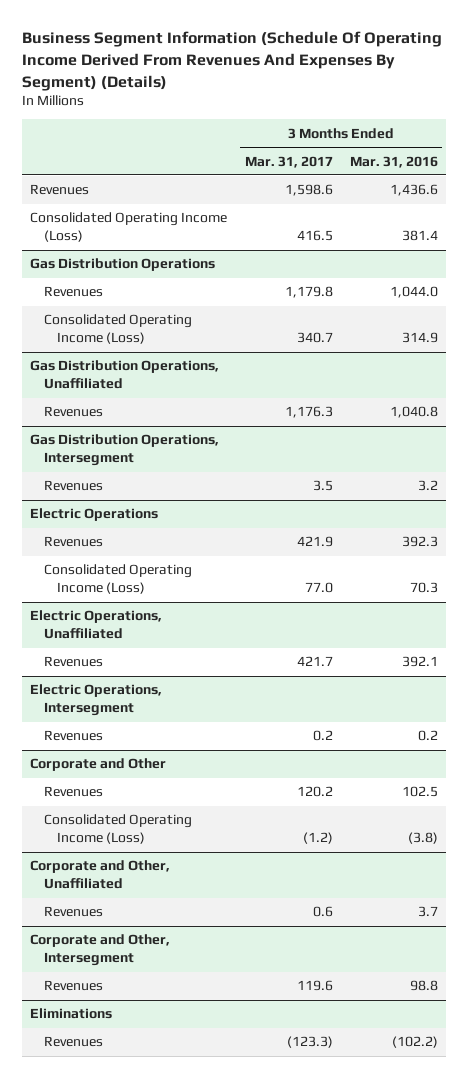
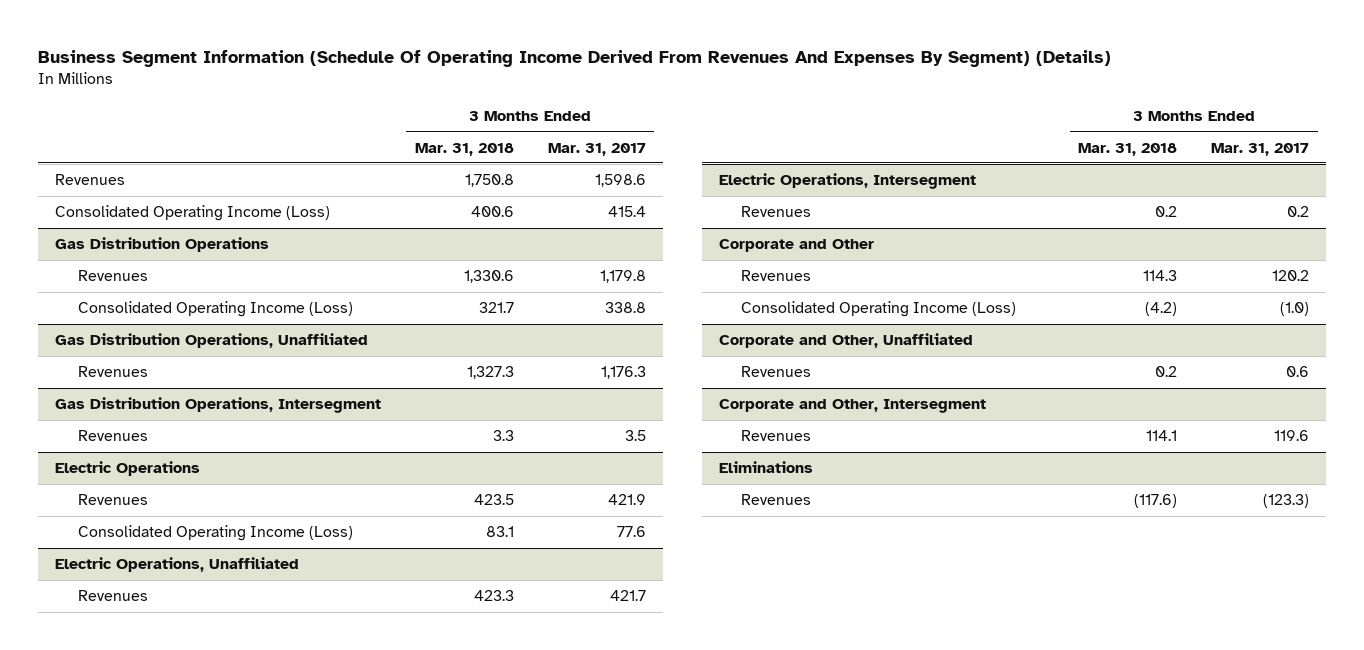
[349,155,438,168] Mar. 31, 2016 -> none
none -> [414,142,514,156] Mar. 31, 2018
[296,230,333,242] 416.5 -> [607,206,646,218] 415.4
[296,332,333,344] 340.7 -> [604,302,646,314] 338.8
[304,582,333,594] 77.0 -> [616,526,646,538] 77.6
[302,832,333,845] (1.2) -> [1280,302,1310,317] (1.0)

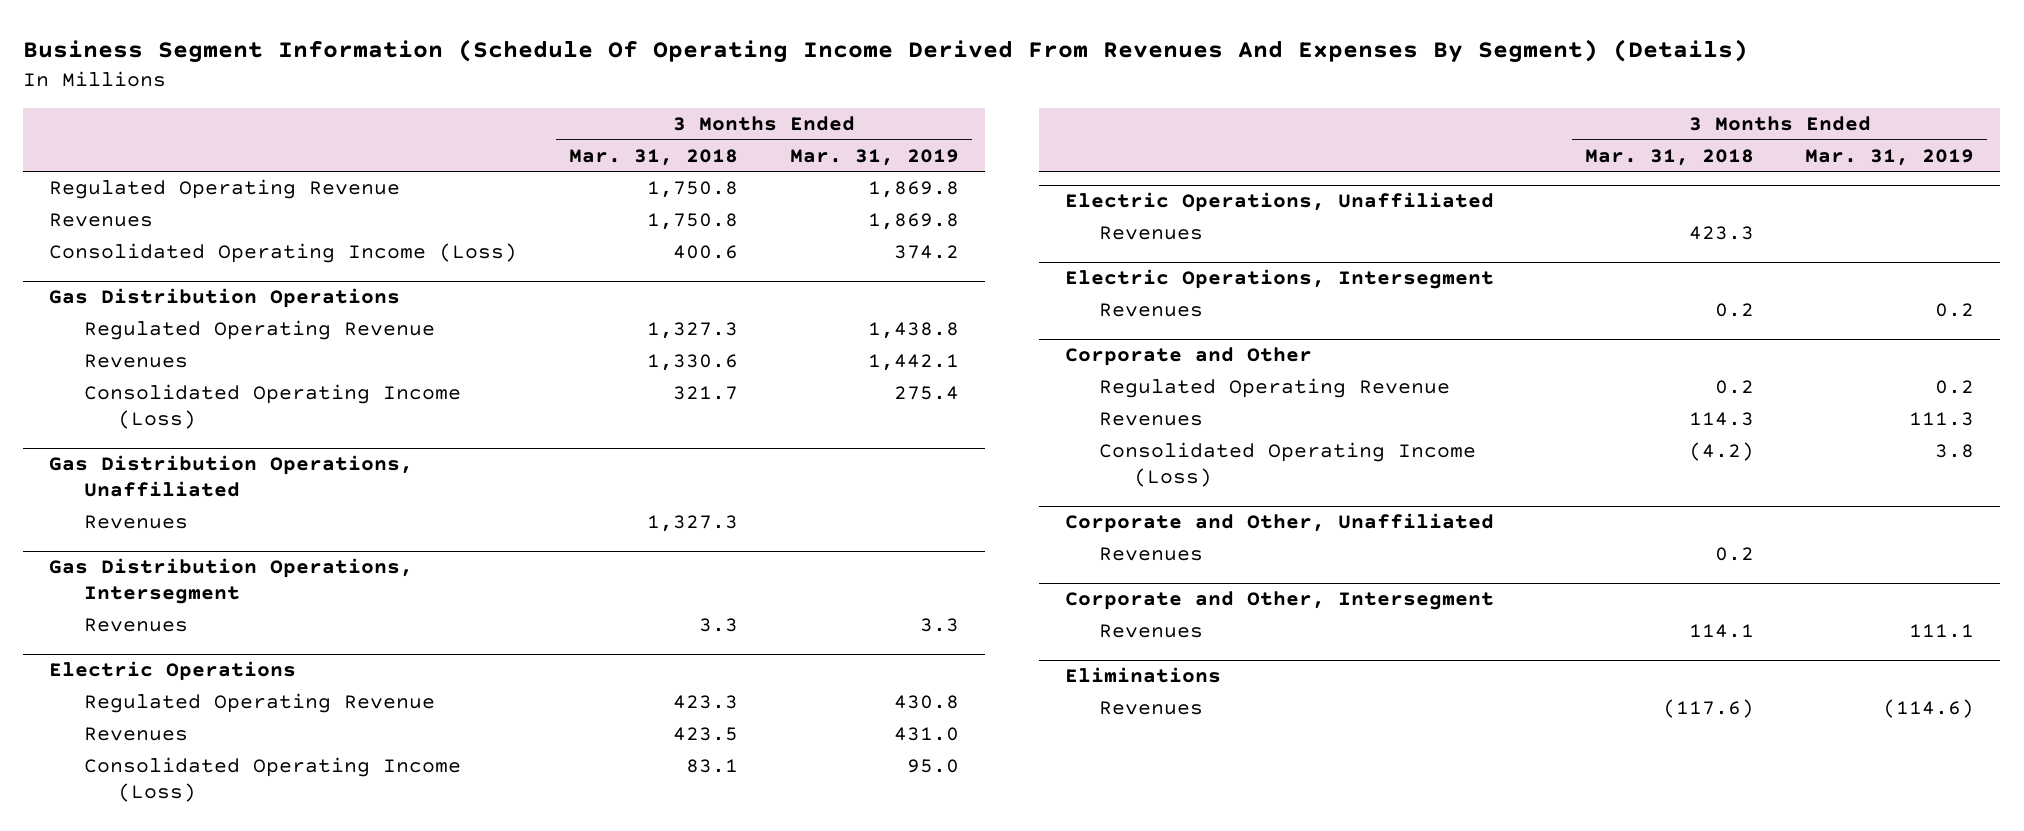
[547,142,646,156] Mar. 31, 2017 -> none
none -> [789,148,959,166] Mar. 31, 2019
none -> [49,179,401,200] Regulated Operating Revenue
none -> [83,320,435,341] Regulated Operating Revenue
none -> [83,693,435,714] Regulated Operating Revenue
none -> [1099,378,1451,399] Regulated Operating Revenue

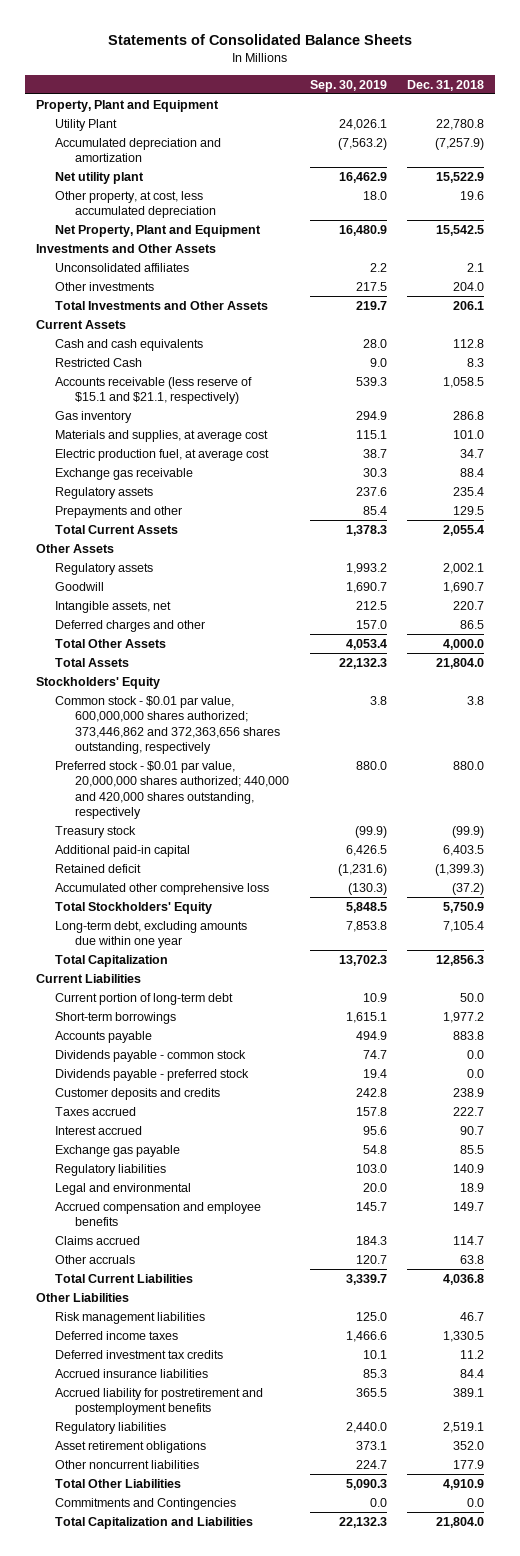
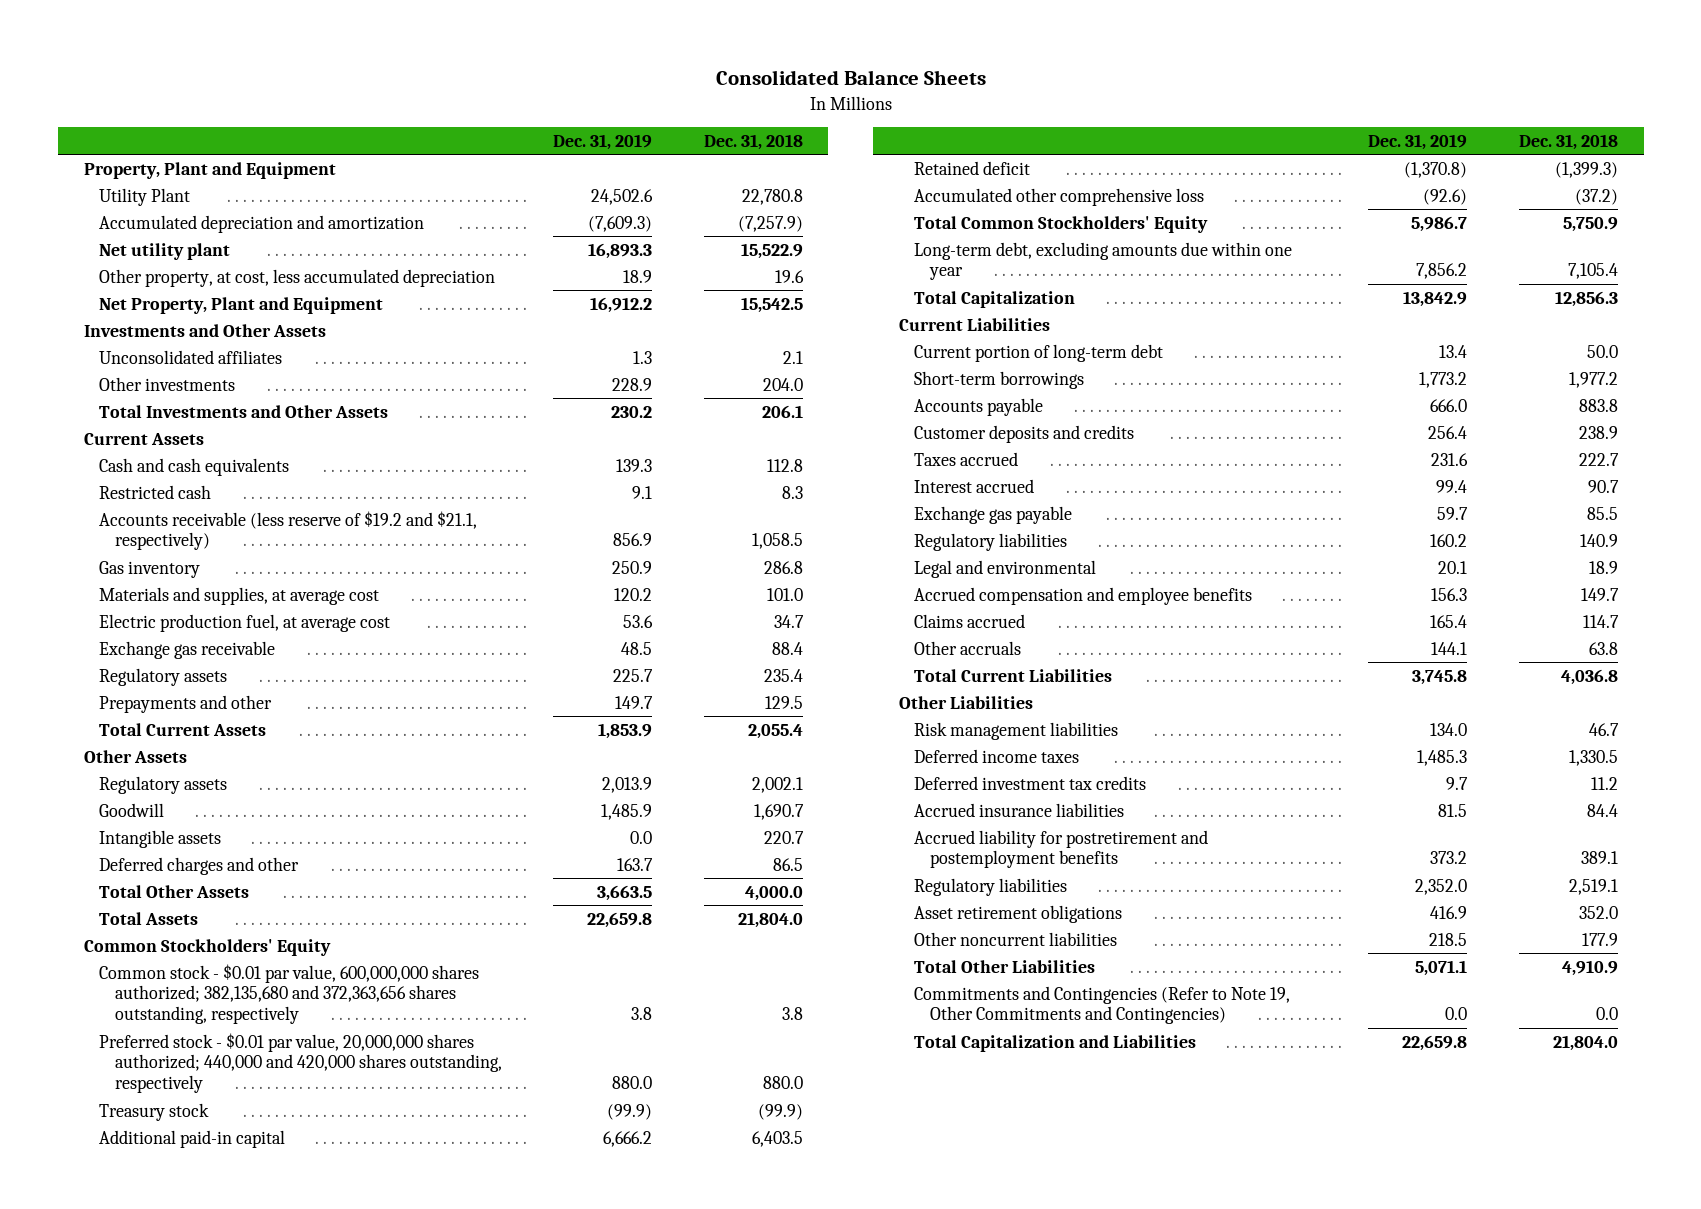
[107,33,412,45] Statements of Consolidated Balance Sheets -> [715,70,986,86] Consolidated Balance Sheets
[309,79,387,92] Sep. 30, 2019 -> none
none -> [553,133,653,150] Dec. 31, 2019
[55,357,143,367] Restricted Cash -> [99,484,212,499] Restricted cash
[55,376,253,405] Accounts receivable (less reserve of $15.1 and $21.1, respectively) -> [99,510,478,551] Accounts receivable (less reserve of $19.2 and $21.1, respectively)
[55,600,172,613] Intangible assets, net -> [99,829,222,848] Intangible assets
[35,676,160,689] Stockholders' Equity -> [83,938,331,956] Common Stockholders' Equity
[55,695,281,755] Common stock - $0.01 par value, 600,000,000 shares authorized; 373,446,862 and 372,363,656 shares outstanding, respectively -> [99,963,480,1025] Common stock - $0.01 par value, 600,000,000 shares authorized; 382,135,680 and 372,363,656 shares outstanding, respectively
[55,901,213,914] Total Stockholders' Equity -> [914,215,1209,233] Total Common Stockholders' Equity
[55,1049,247,1062] Dividends payable - common stock -> none
[55,1068,250,1081] Dividends payable - preferred stock -> none
[55,1497,237,1510] Commitments and Contingencies -> [914,985,1291,1025] Commitments and Contingencies (Refer to Note 19, Other Commitments and Contingencies)

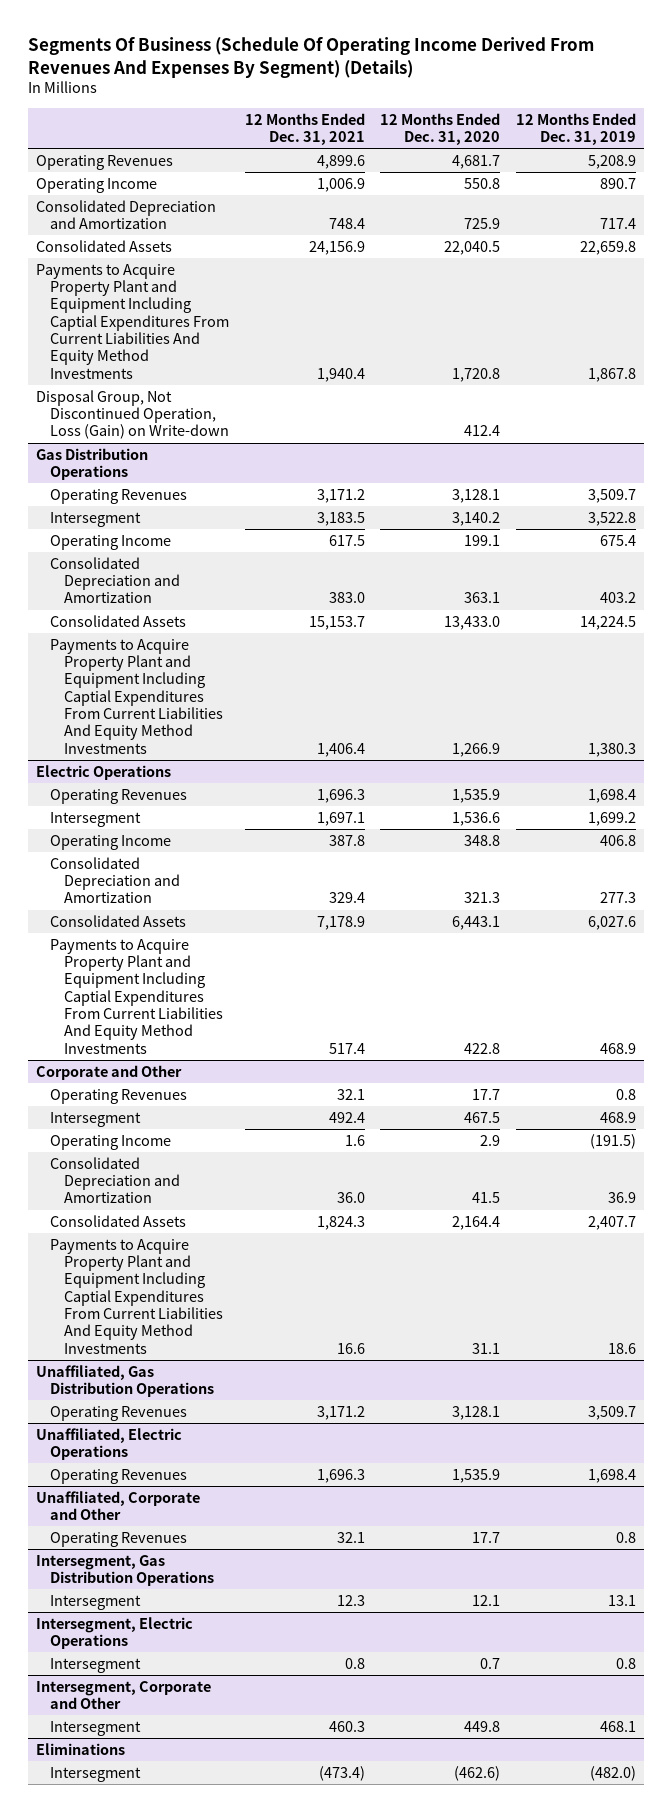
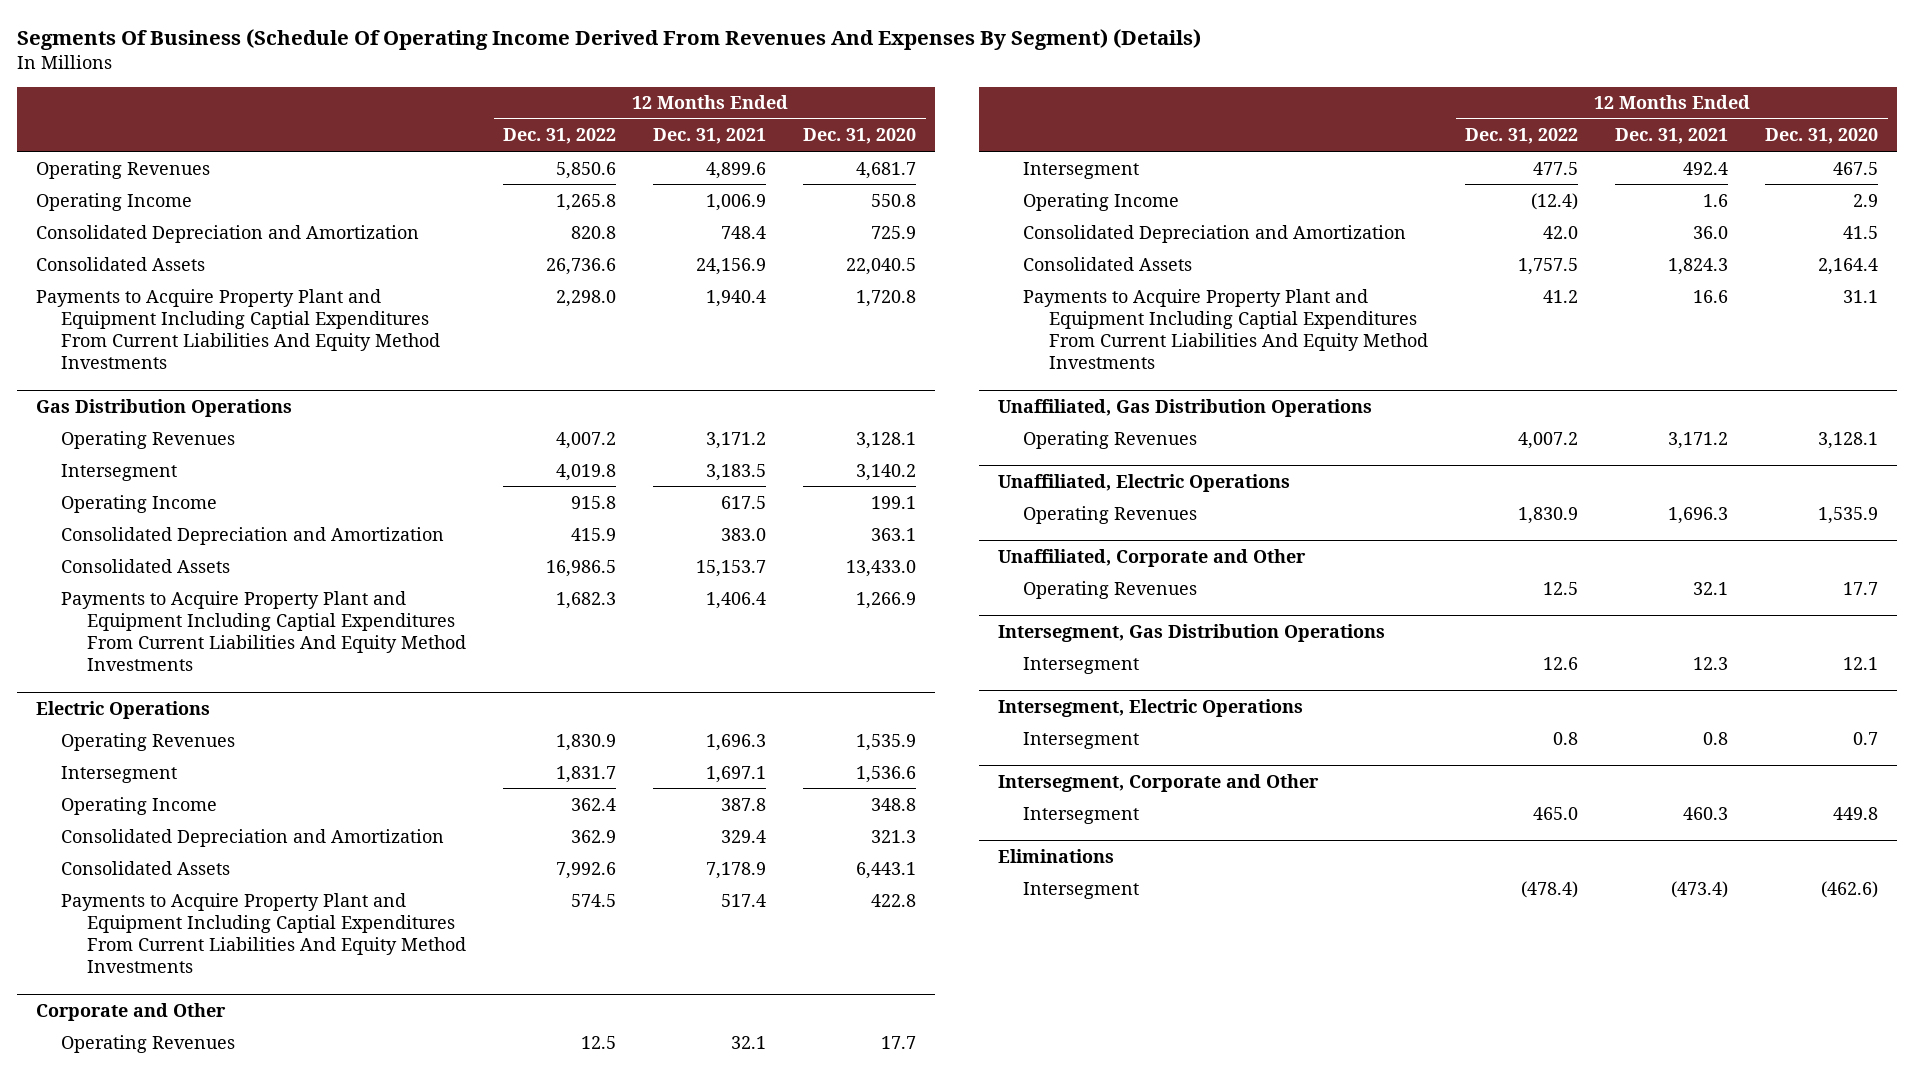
[516,112,637,145] 12 Months Ended Dec. 31, 2019 -> none
none -> [503,128,617,145] Dec. 31, 2022
[35,389,229,440] Disposal Group, Not Discontinued Operation, Loss (Gain) on Write-down -> none

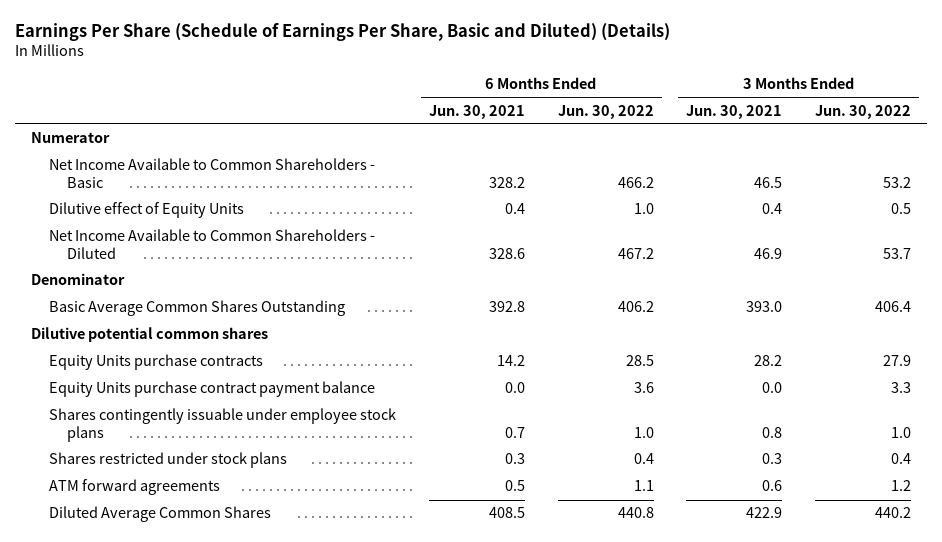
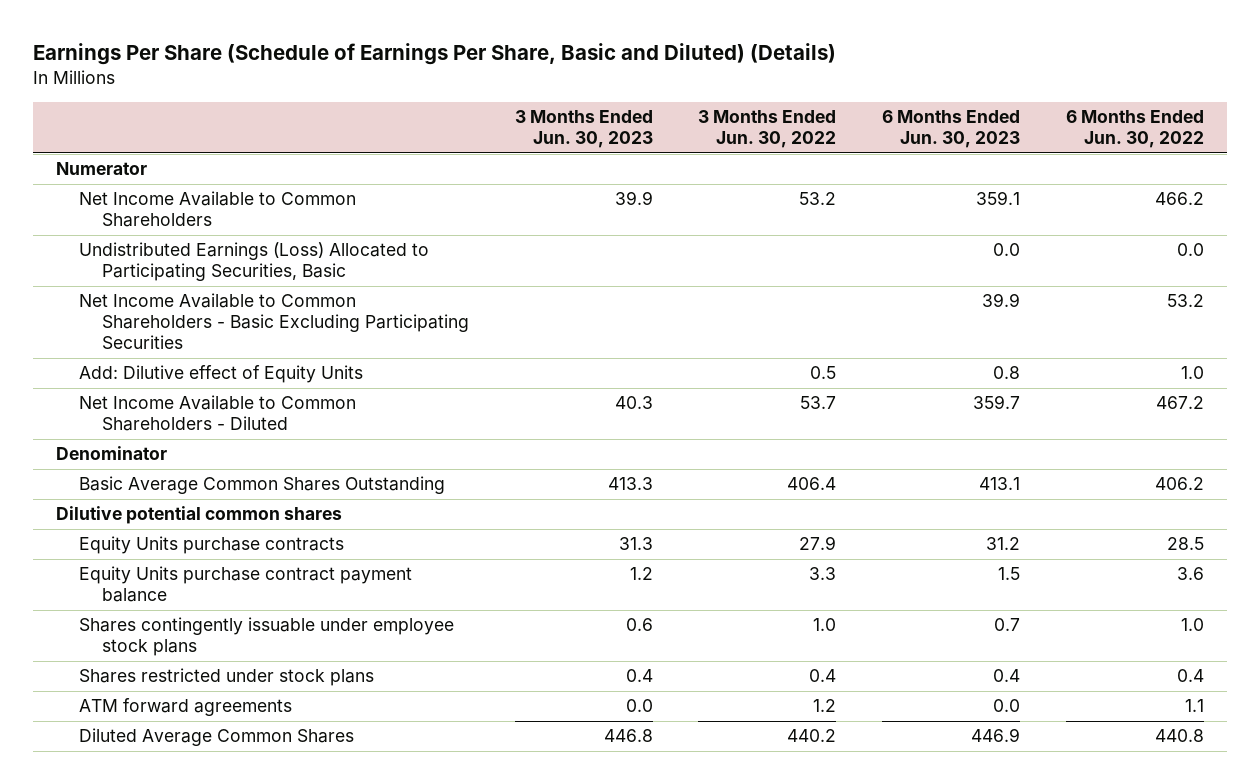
[428,104,525,119] Jun. 30, 2021 -> none
[686,104,783,119] Jun. 30, 2021 -> none
none -> [514,110,653,149] 3 Months Ended Jun. 30, 2023
none -> [882,110,1021,149] 6 Months Ended Jun. 30, 2023
[49,158,376,188] Net Income Available to Common Shareholders - Basic -> [78,191,356,228] Net Income Available to Common Shareholders
none -> [78,242,429,282] Undistributed Earnings (Loss) Allocated to Participating Securities, Basic
none -> [78,293,470,350] Net Income Available to Common Shareholders - Basic Excluding Participating Securities
[49,202,245,219] Dilutive effect of Equity Units -> [78,365,363,384] Add: Dilutive effect of Equity Units

